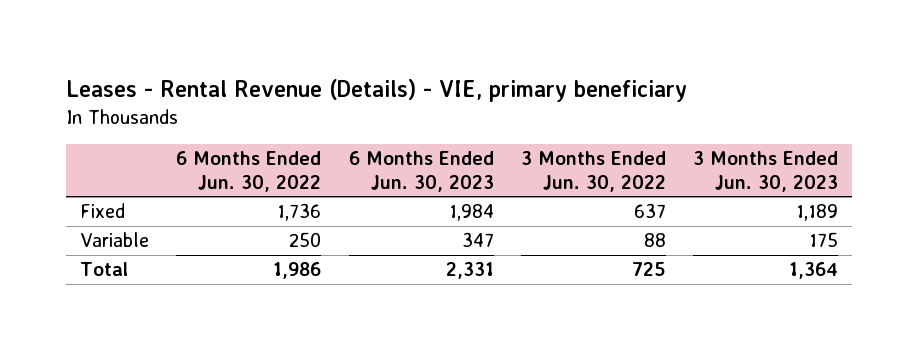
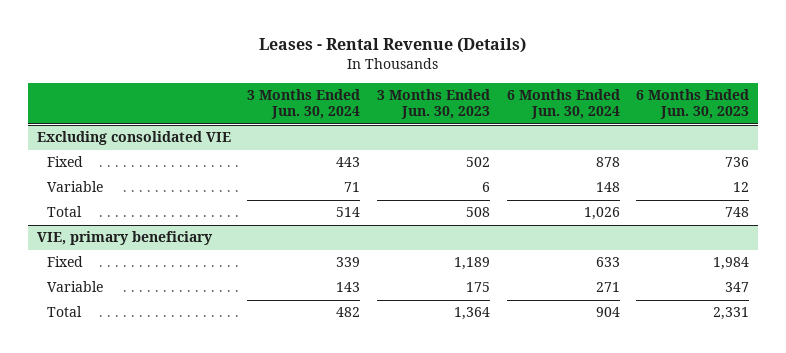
[66,79,688,103] Leases - Rental Revenue (Details) - VIE, primary beneficiary -> [259,37,527,54] Leases - Rental Revenue (Details)
[176,151,322,192] 6 Months Ended Jun. 30, 2022 -> none
[521,151,667,192] 3 Months Ended Jun. 30, 2022 -> none
none -> [247,89,361,120] 3 Months Ended Jun. 30, 2024
none -> [506,89,620,120] 6 Months Ended Jun. 30, 2024
none -> [36,131,231,146] Excluding consolidated VIE
none -> [47,156,84,168] Fixed
none -> [47,181,104,193] Variable
none -> [47,206,83,218] Total
none -> [36,231,213,246] VIE, primary beneficiary

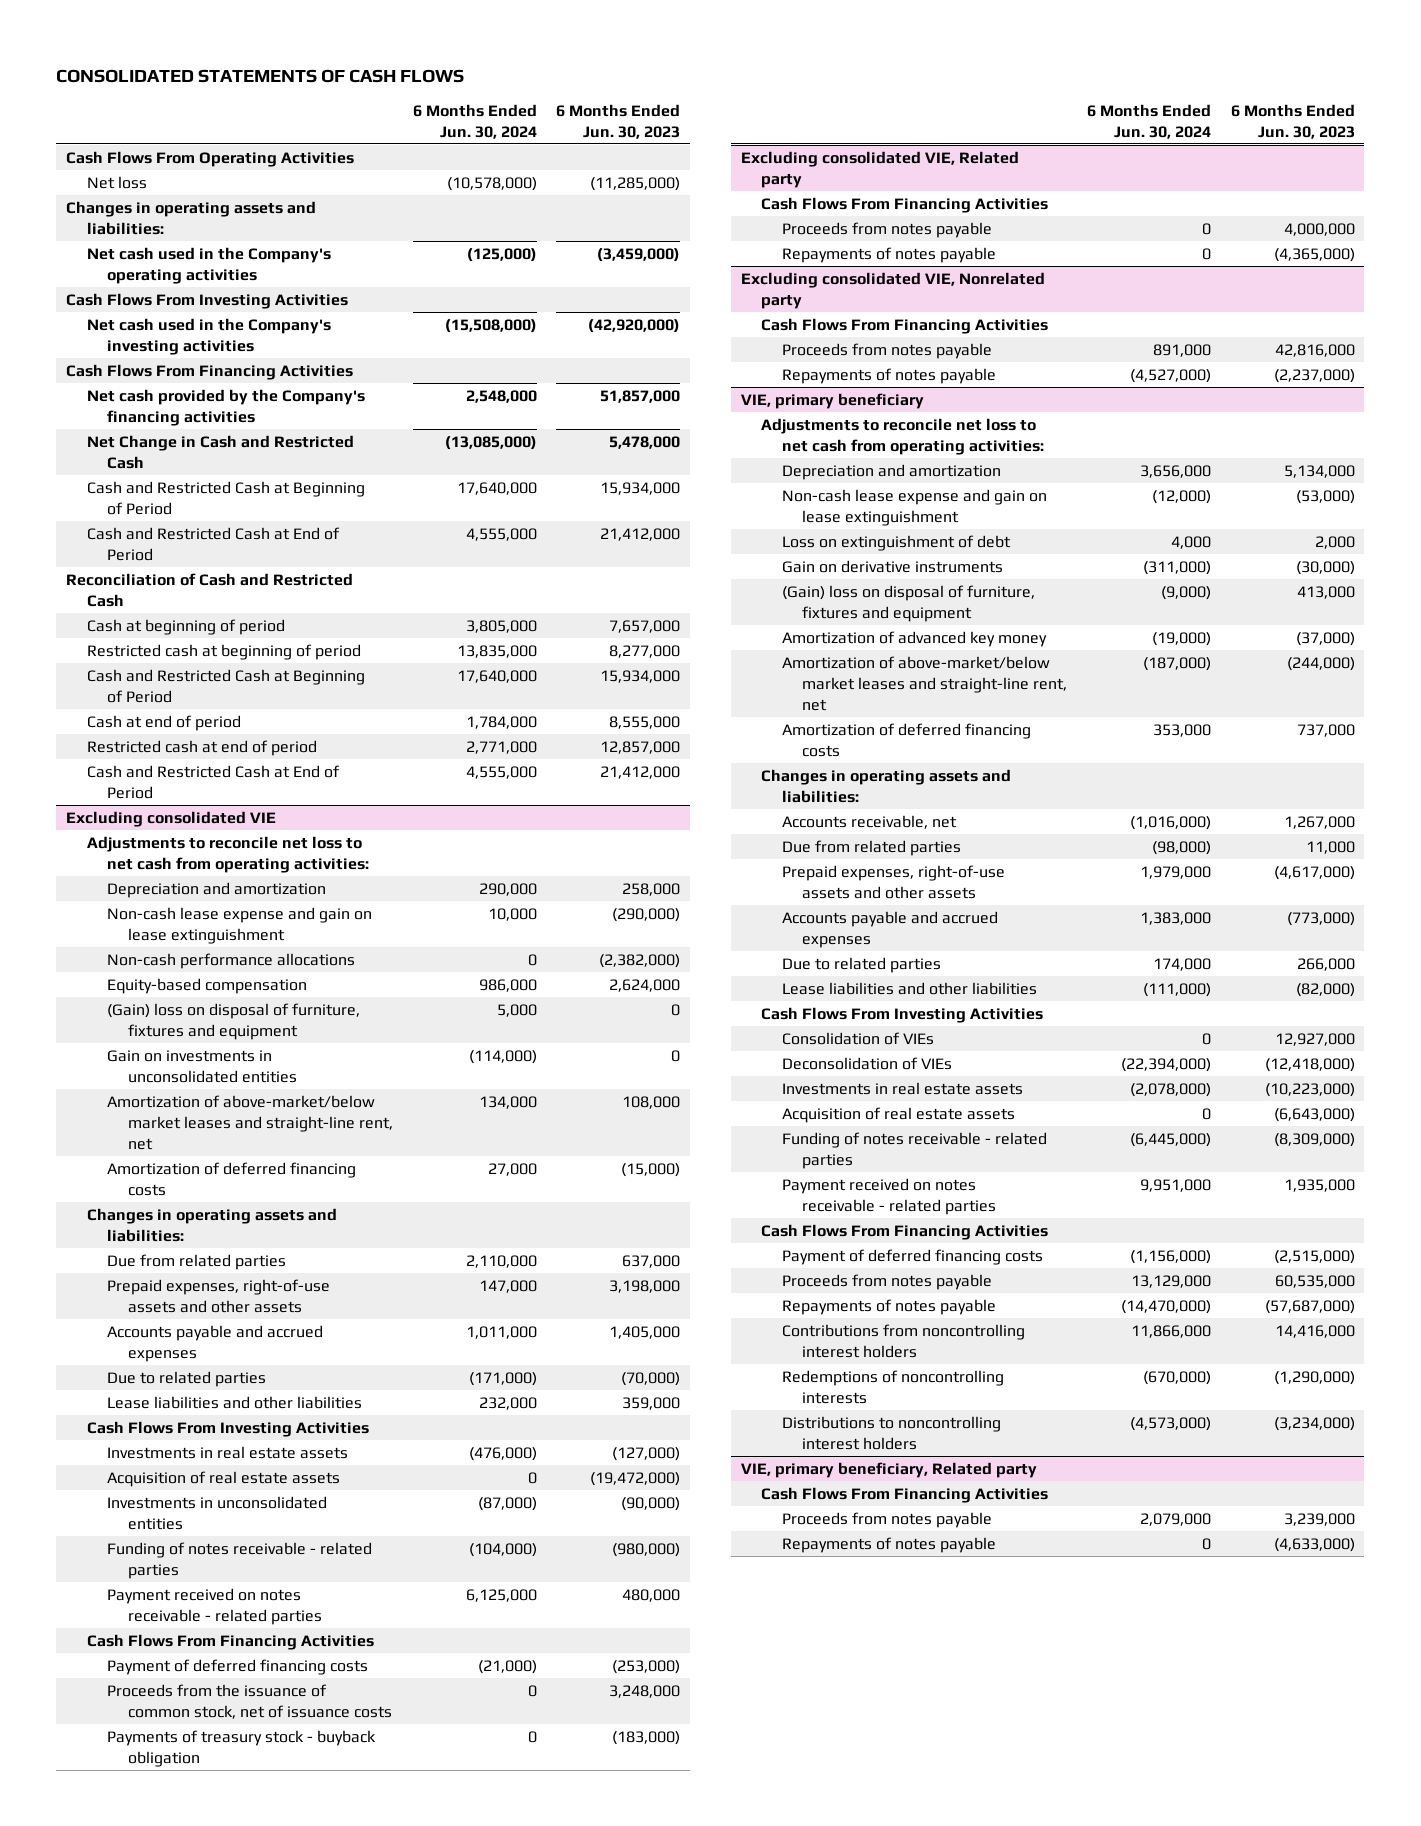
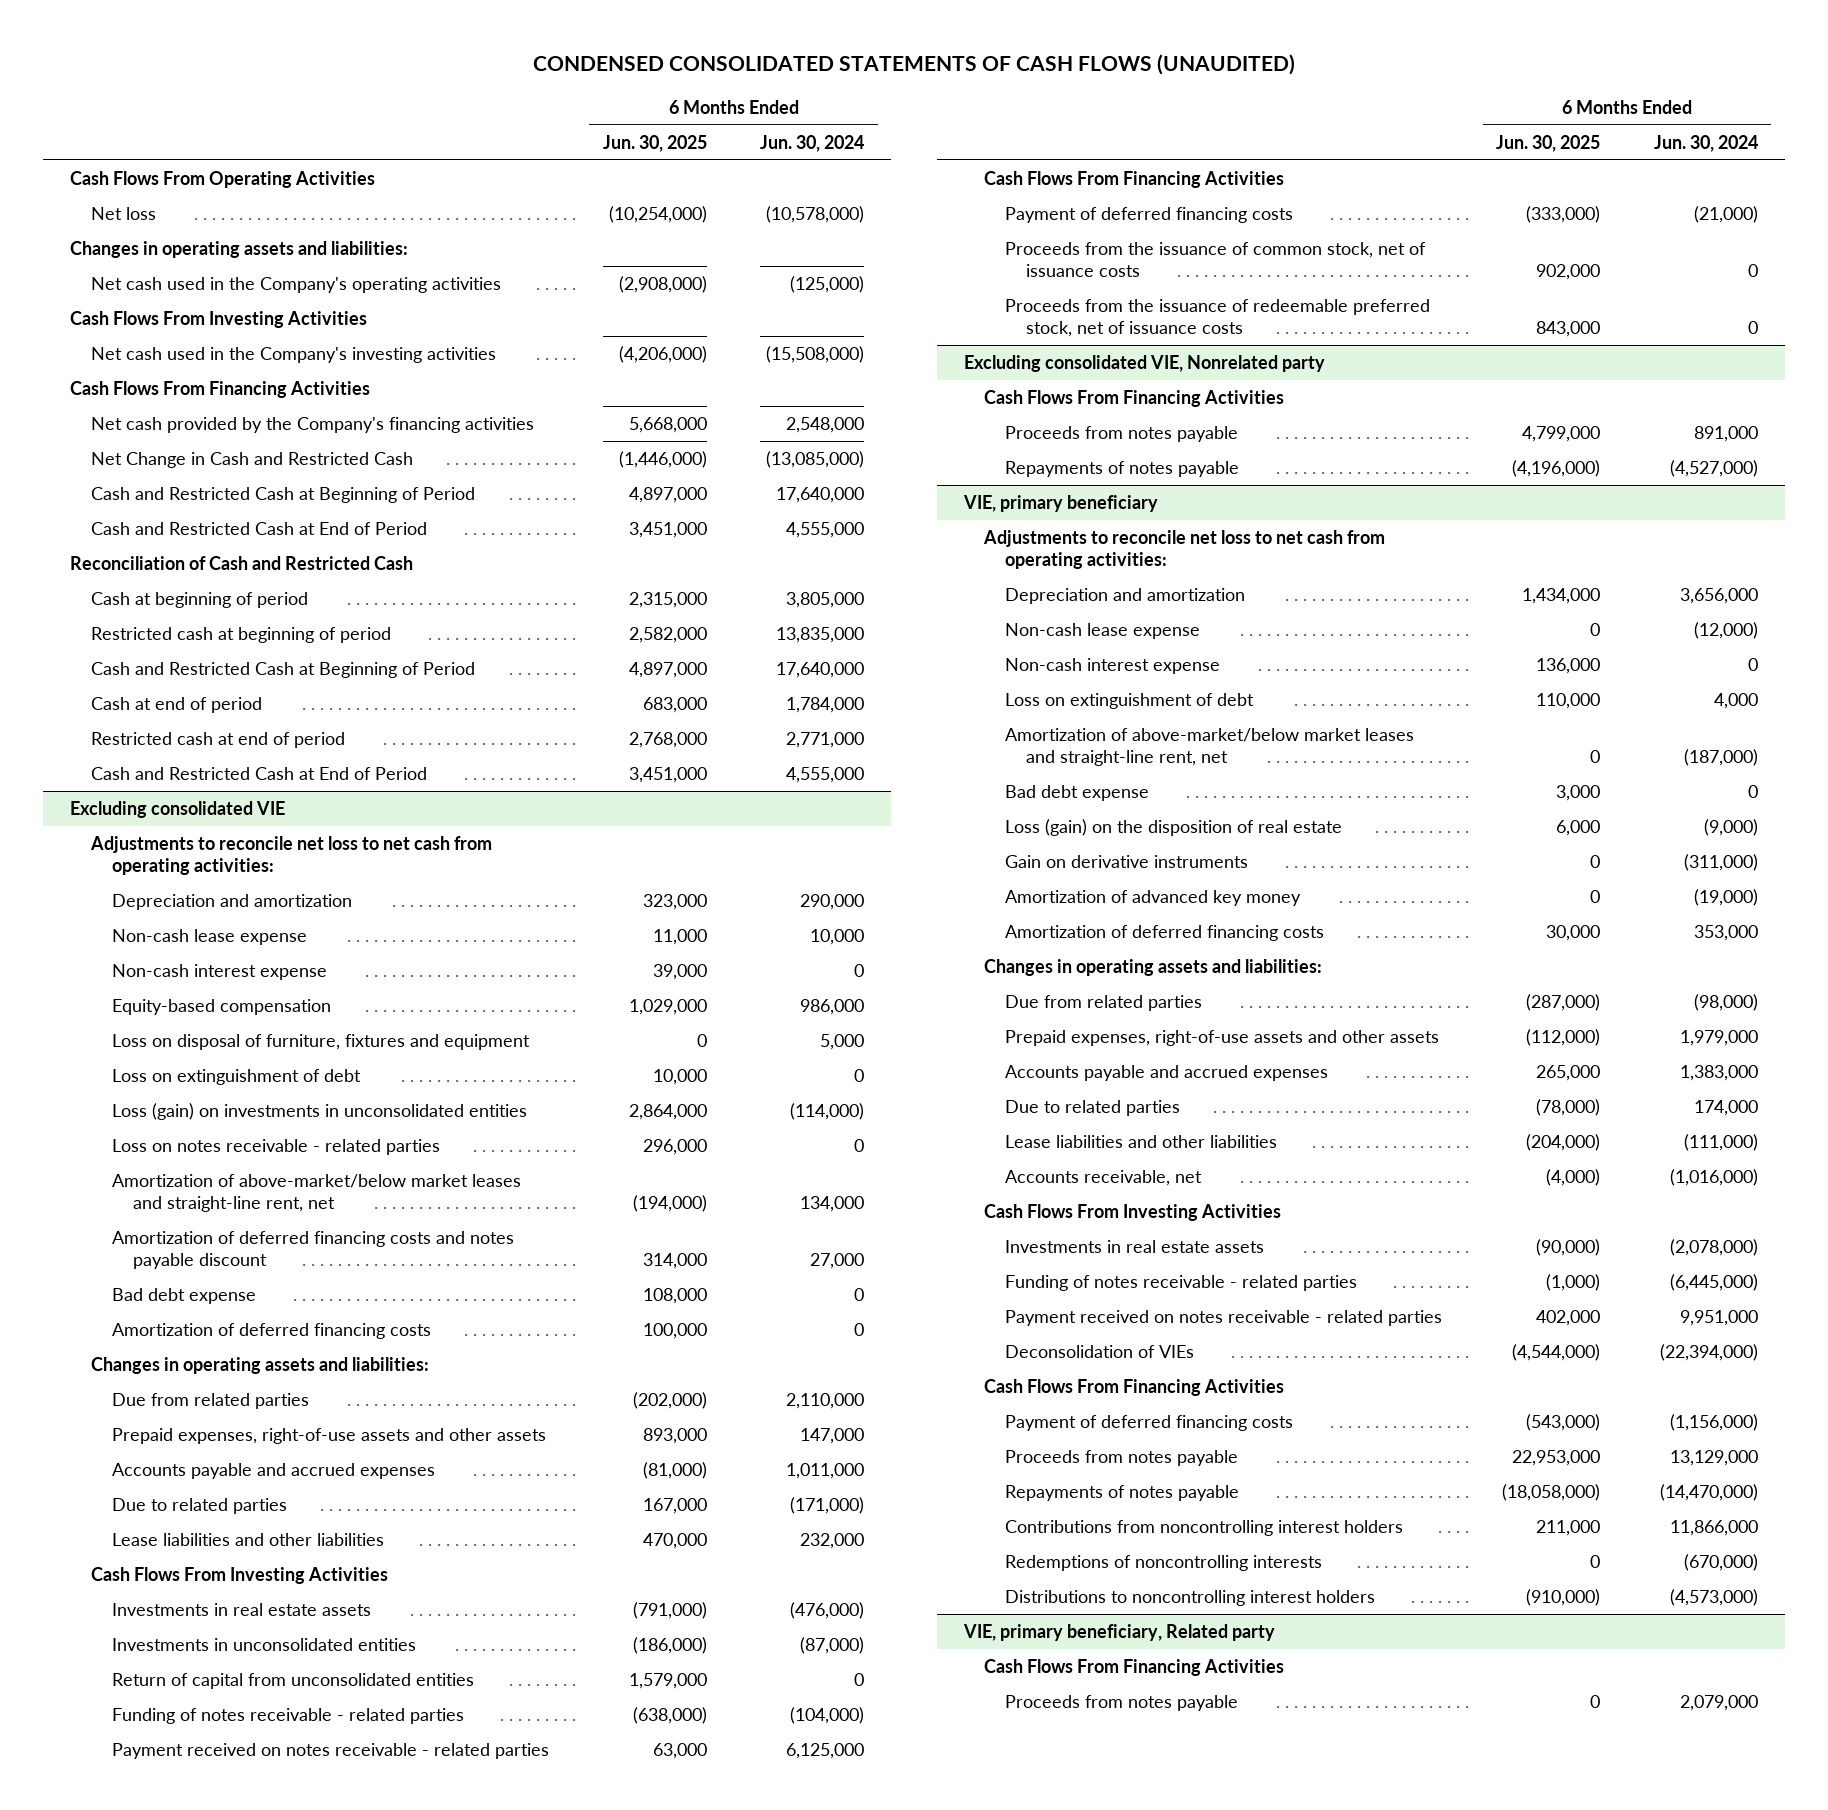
[56,68,465,83] CONSOLIDATED STATEMENTS OF CASH FLOWS -> [533,54,1296,76] CONDENSED CONSOLIDATED STATEMENTS OF CASH FLOWS (UNAUDITED)
[556,103,681,139] 6 Months Ended Jun. 30, 2023 -> none
none -> [602,134,707,152] Jun. 30, 2025
[107,952,356,969] Non-cash performance allocations -> none
[107,906,373,944] Non-cash lease expense and gain on lease extinguishment -> [112,929,308,946] Non-cash lease expense
none -> [112,964,328,981] Non-cash interest expense
[107,1002,361,1040] (Gain) loss on disposal of furniture, fixtures and equipment -> [112,1034,531,1051] Loss on disposal of furniture, fixtures and equipment
none -> [112,1069,362,1086] Loss on extinguishment of debt
[107,1049,297,1083] Gain on investments in unconsolidated entities -> [112,1103,528,1121] Loss (gain) on investments in unconsolidated entities
none -> [112,1139,441,1156] Loss on notes receivable - related parties
none -> [112,1231,515,1270] Amortization of deferred financing costs and notes payable discount
none -> [112,1288,257,1305] Bad debt expense
[487,1162,537,1176] 27,000 -> [854,1323,865,1337] 0
[107,1470,341,1487] Acquisition of real estate assets -> none
none -> [112,1673,475,1690] Return of capital from unconsolidated entities
[107,1729,377,1767] Payments of treasury stock - buyback obligation -> none
[740,150,1019,188] Excluding consolidated VIE, Related party -> none
[761,196,1049,213] Cash Flows From Financing Activities -> none
[781,221,992,238] Proceeds from notes payable -> none
[781,246,996,263] Repayments of notes payable -> none
none -> [1005,299,1431,338] Proceeds from the issuance of redeemable preferred stock, net of issuance costs
[781,488,1047,526] Non-cash lease expense and gain on lease extinguishment -> [1005,623,1201,640] Non-cash lease expense
none -> [1005,658,1221,675] Non-cash interest expense
[781,655,1068,711] Amortization of above-market/below market leases and straight-line rent, net -> [1005,728,1415,767] Amortization of above-market/below market leases and straight-line rent, net
none -> [1005,785,1150,802] Bad debt expense
none -> [1005,819,1343,837] Loss (gain) on the disposition of real estate
[781,584,1035,622] (Gain) loss on disposal of furniture, fixtures and equipment -> none
[781,814,957,829] Accounts receivable, net -> [1005,1170,1203,1187] Accounts receivable, net
[781,1031,934,1045] Consolidation of VIEs -> none
[781,1106,1015,1123] Acquisition of real estate assets -> none
[781,1056,952,1070] Deconsolidation of VIEs -> [1005,1345,1195,1359] Deconsolidation of VIEs
[781,1536,996,1553] Repayments of notes payable -> none

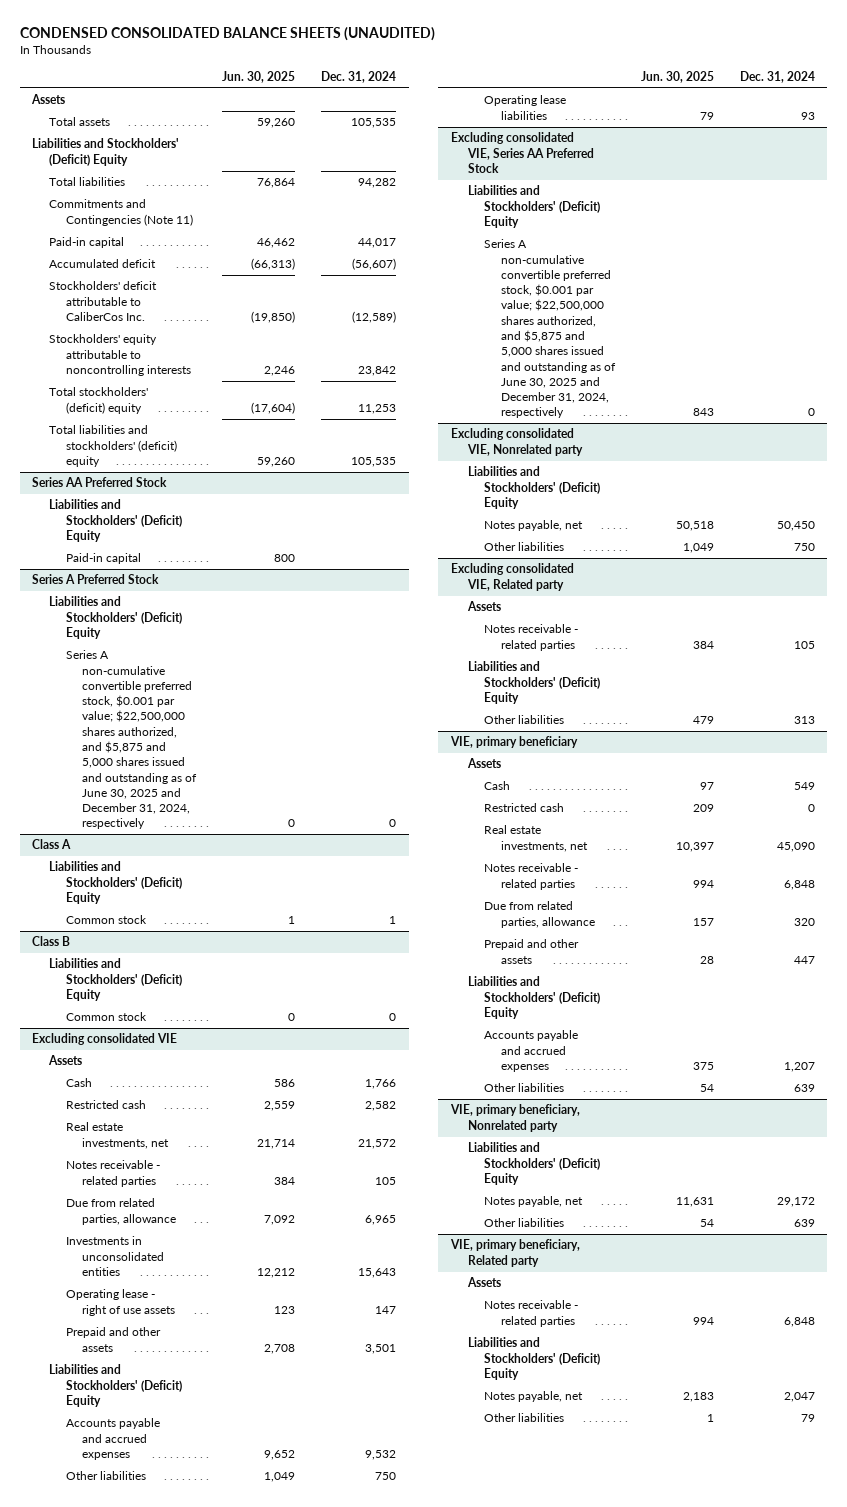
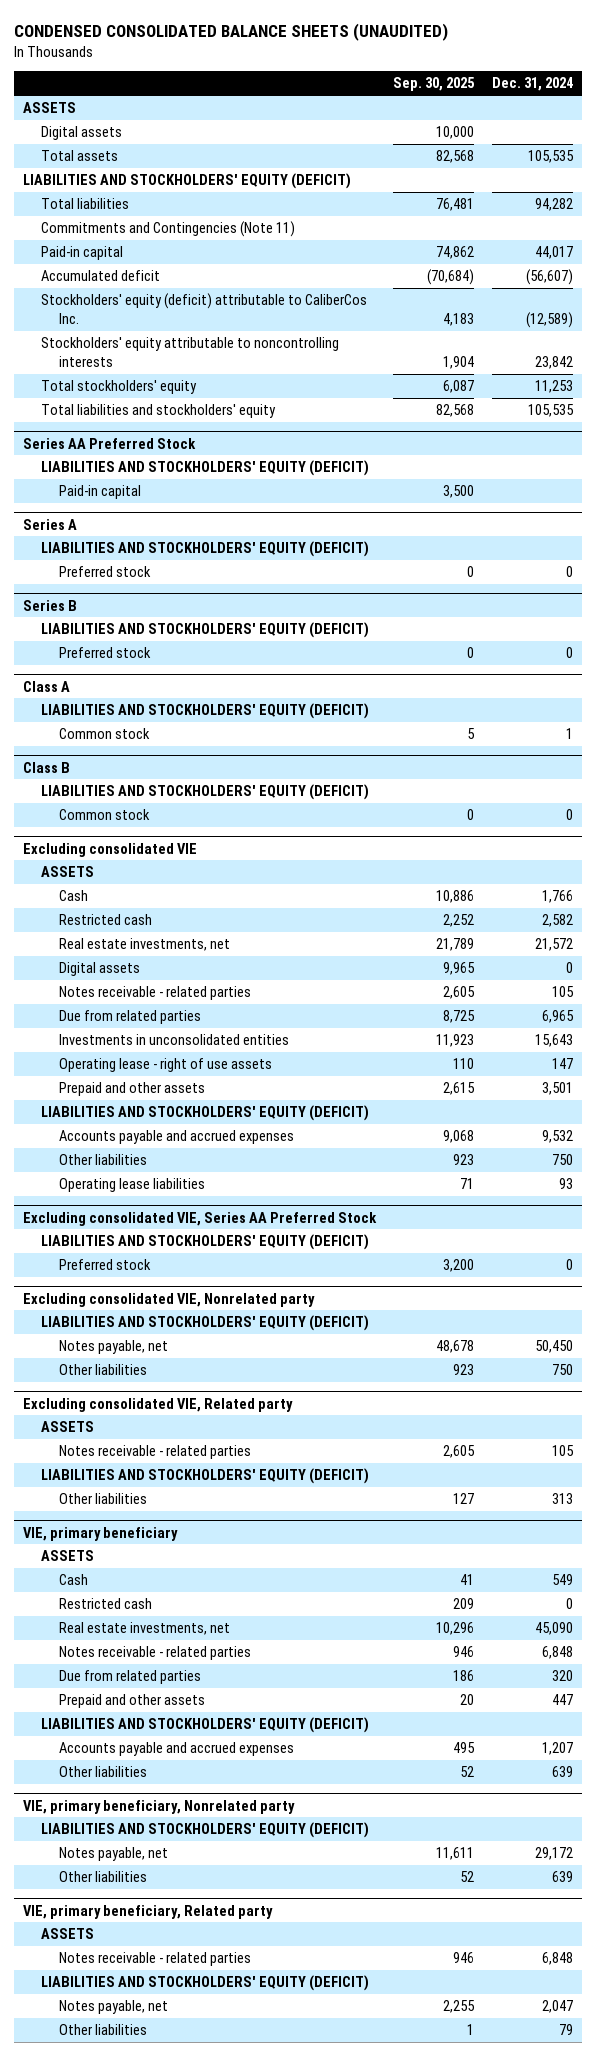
[222,70,296,83] Jun. 30, 2025 -> none
none -> [393,77,476,92] Sep. 30, 2025
[31,94,66,105] Assets -> [22,102,76,114] ASSETS
none -> [40,126,122,141] Digital assets
[32,138,180,166] Liabilities and Stockholders' (Deficit) Equity -> [22,173,351,190] LIABILITIES AND STOCKHOLDERS' EQUITY (DEFICIT)
[49,281,158,321] Stockholders' deficit attributable to CaliberCos Inc. -> [40,293,367,325] Stockholders' equity (deficit) attributable to CaliberCos Inc.
[49,387,149,414] Total stockholders' (deficit) equity -> [40,380,197,395] Total stockholders' equity
[49,425,177,467] Total liabilities and stockholders' (deficit) equity -> [40,404,276,419] Total liabilities and stockholders' equity
[49,499,182,542] Liabilities and Stockholders' (Deficit) Equity -> [40,460,369,477] LIABILITIES AND STOCKHOLDERS' EQUITY (DEFICIT)
[32,574,160,585] Series A Preferred Stock -> [22,518,77,530] Series A
[49,596,182,639] Liabilities and Stockholders' (Deficit) Equity -> [40,541,369,558] LIABILITIES AND STOCKHOLDERS' EQUITY (DEFICIT)
[65,650,198,830] Series A non-cumulative convertible preferred stock, $0.001 par value; $22,500,000 shares authorized, and $5,875 and 5,000 shares issued and outstanding as of June 30, 2025 and December 31, 2024, respectively -> [59,566,152,578] Preferred stock
none -> [22,599,77,611] Series B
none -> [40,622,369,639] LIABILITIES AND STOCKHOLDERS' EQUITY (DEFICIT)
none -> [59,647,152,659] Preferred stock
[49,861,182,904] Liabilities and Stockholders' (Deficit) Equity -> [40,703,369,720] LIABILITIES AND STOCKHOLDERS' EQUITY (DEFICIT)
[49,958,182,1001] Liabilities and Stockholders' (Deficit) Equity -> [40,784,369,801] LIABILITIES AND STOCKHOLDERS' EQUITY (DEFICIT)
[48,1055,83,1066] Assets -> [40,866,94,878] ASSETS
none -> [59,962,141,977] Digital assets
[65,1198,177,1225] Due from related parties, allowance -> [59,1010,202,1025] Due from related parties
[49,1364,182,1407] Liabilities and Stockholders' (Deficit) Equity -> [40,1105,369,1122] LIABILITIES AND STOCKHOLDERS' EQUITY (DEFICIT)
[467,185,601,228] Liabilities and Stockholders' (Deficit) Equity -> [40,1234,369,1251] LIABILITIES AND STOCKHOLDERS' EQUITY (DEFICIT)
[484,239,617,419] Series A non-cumulative convertible preferred stock, $0.001 par value; $22,500,000 shares authorized, and $5,875 and 5,000 shares issued and outstanding as of June 30, 2025 and December 31, 2024, respectively -> [59,1259,152,1271] Preferred stock
[467,466,601,509] Liabilities and Stockholders' (Deficit) Equity -> [40,1315,369,1332] LIABILITIES AND STOCKHOLDERS' EQUITY (DEFICIT)
[466,601,501,612] Assets -> [40,1421,94,1433] ASSETS
[467,661,601,704] Liabilities and Stockholders' (Deficit) Equity -> [40,1468,369,1485] LIABILITIES AND STOCKHOLDERS' EQUITY (DEFICIT)
[466,758,501,769] Assets -> [40,1550,94,1562] ASSETS
[484,901,596,928] Due from related parties, allowance -> [59,1670,202,1685] Due from related parties
[467,976,601,1019] Liabilities and Stockholders' (Deficit) Equity -> [40,1717,369,1734] LIABILITIES AND STOCKHOLDERS' EQUITY (DEFICIT)
[467,1142,601,1185] Liabilities and Stockholders' (Deficit) Equity -> [40,1822,369,1839] LIABILITIES AND STOCKHOLDERS' EQUITY (DEFICIT)
[466,1277,501,1288] Assets -> [40,1928,94,1940] ASSETS
[467,1337,601,1380] Liabilities and Stockholders' (Deficit) Equity -> [40,1975,369,1992] LIABILITIES AND STOCKHOLDERS' EQUITY (DEFICIT)

